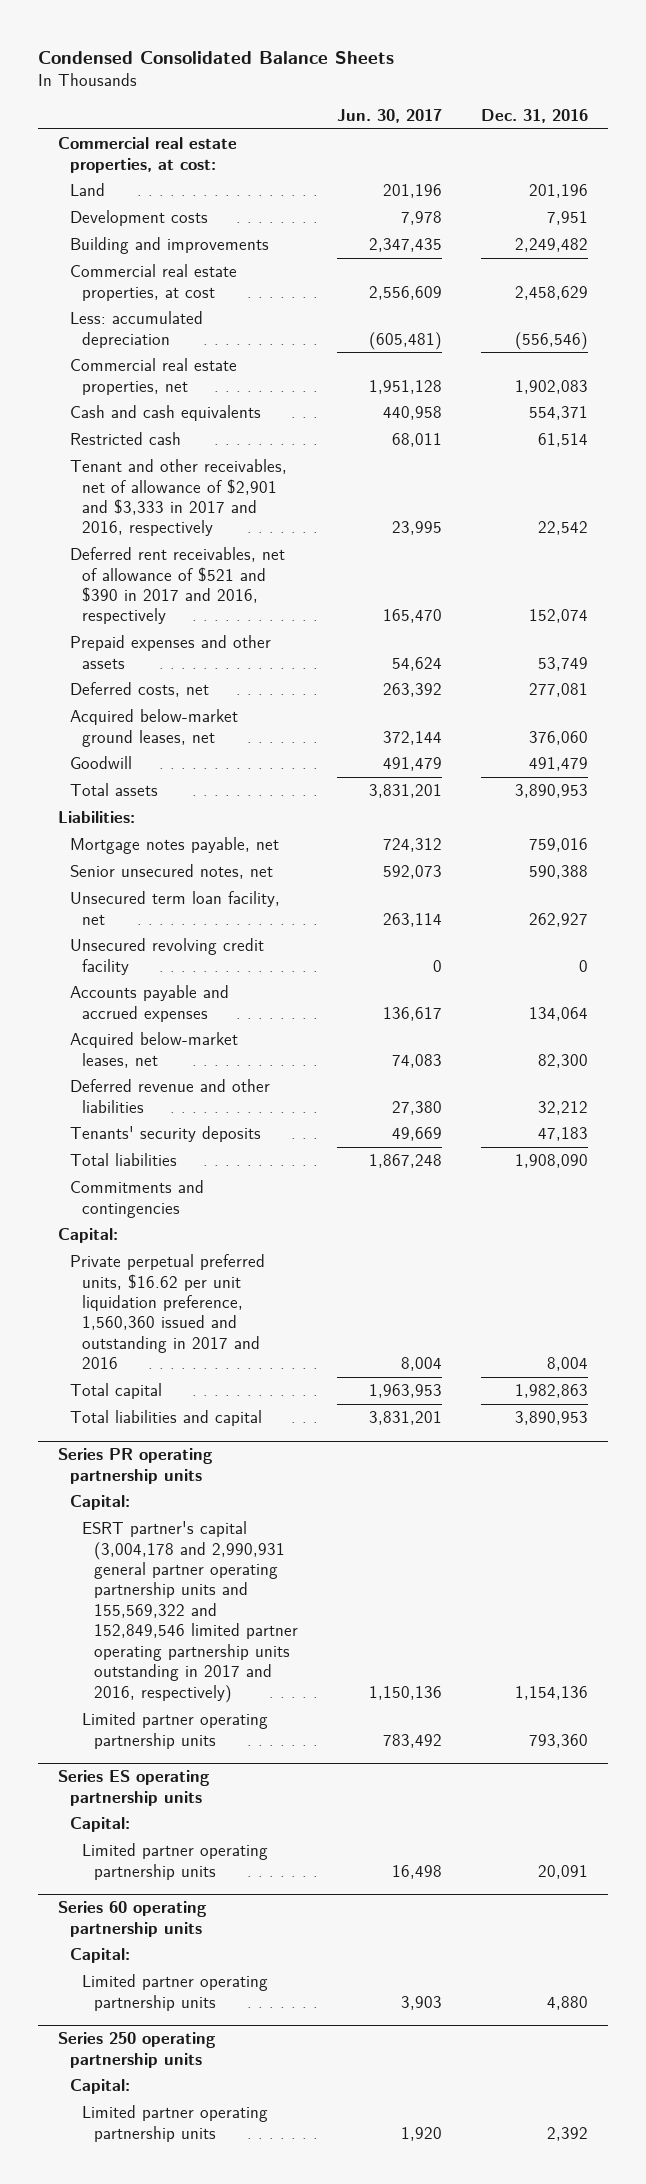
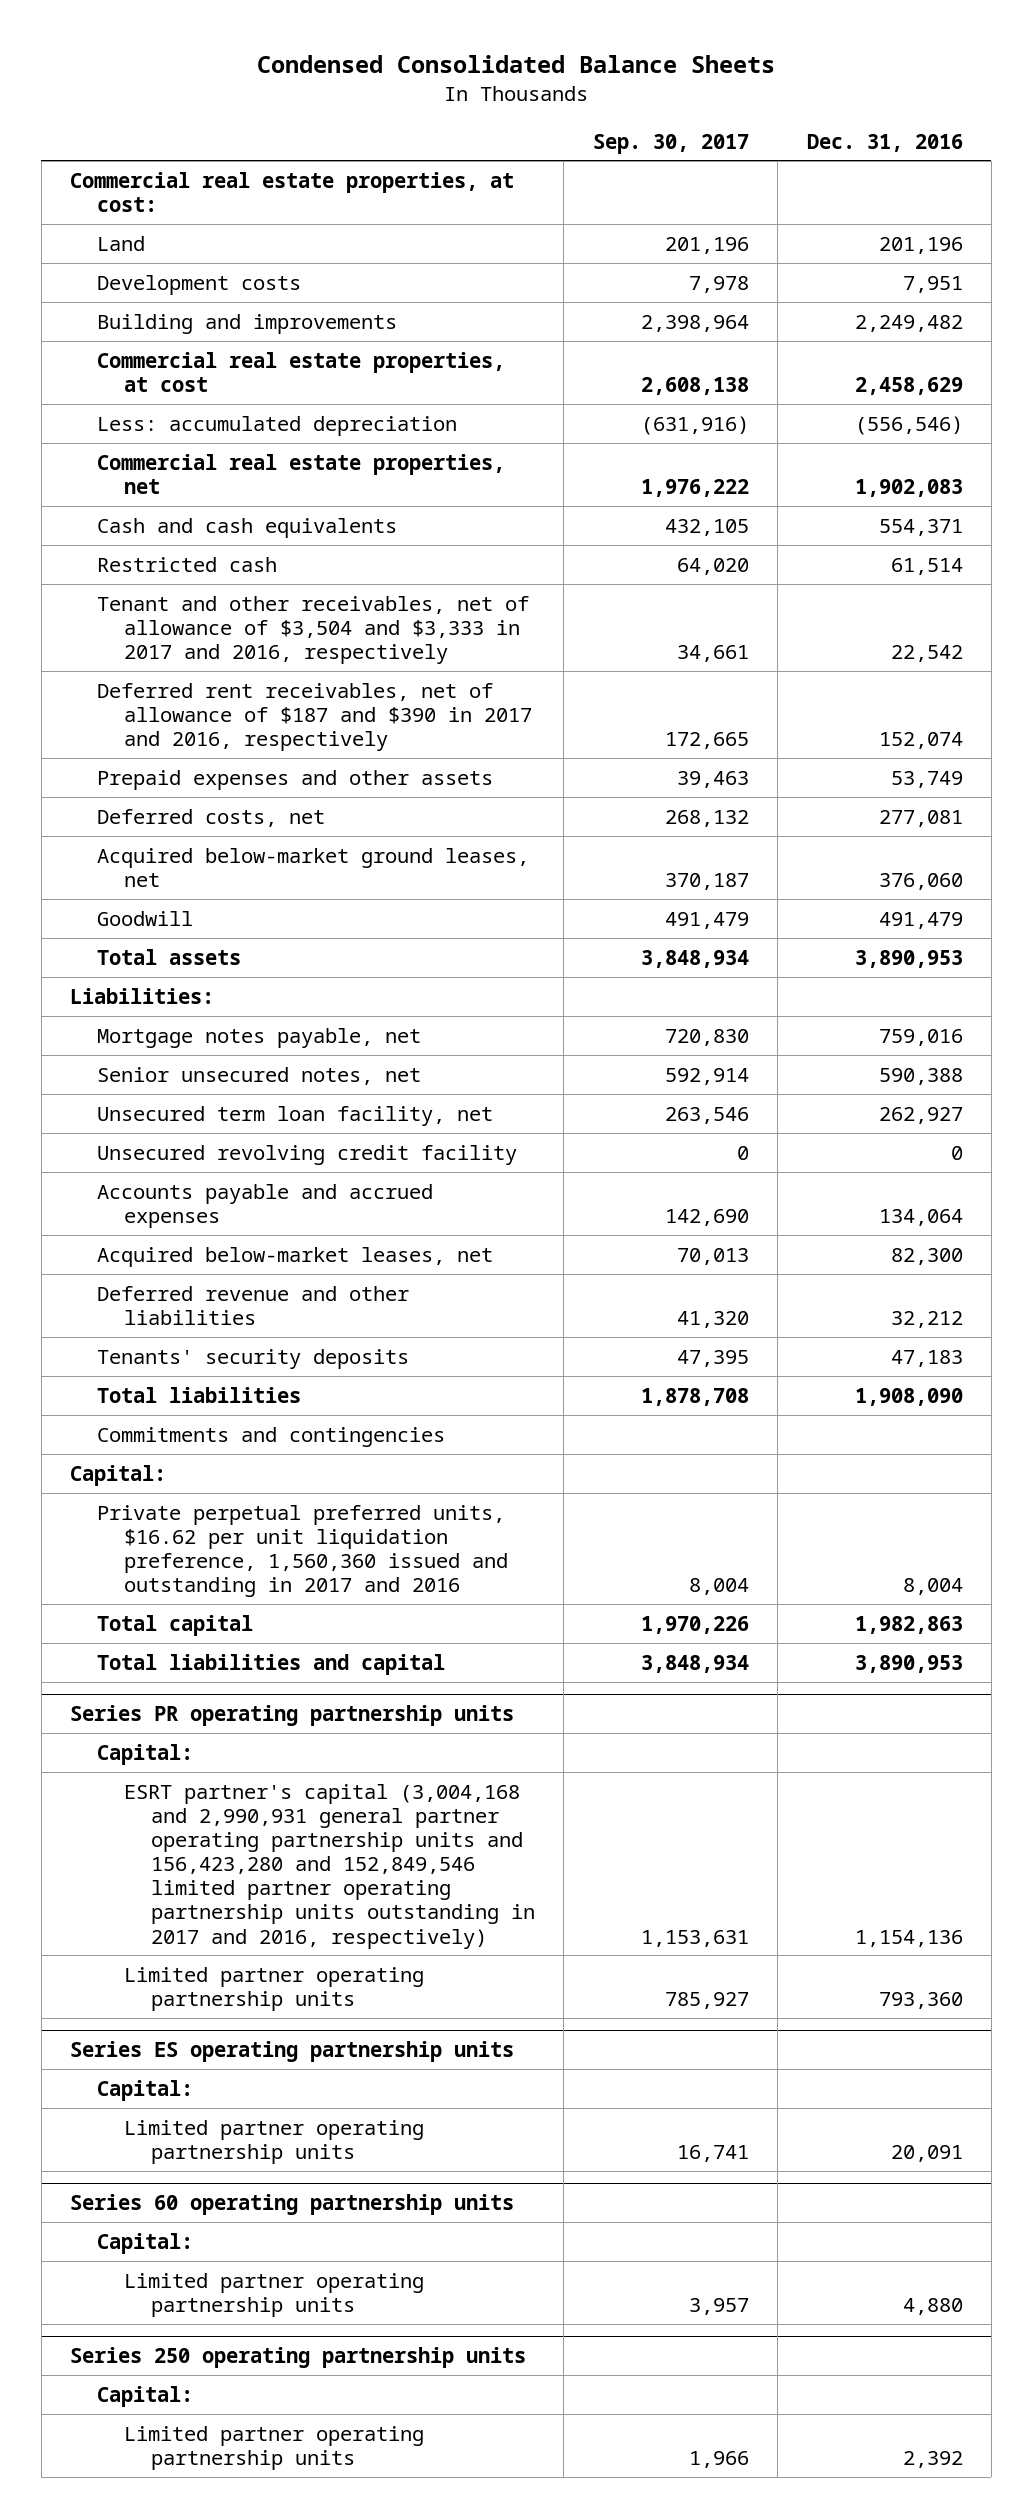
[337,108,443,123] Jun. 30, 2017 -> none
none -> [592,133,749,154] Sep. 30, 2017
[69,459,287,537] Tenant and other receivables, net of allowance of $2,901 and $3,333 in 2017 and 2016, respectively -> [97,595,530,665] Tenant and other receivables, net of allowance of $3,504 and $3,333 in 2017 and 2016, respectively
[69,547,285,625] Deferred rent receivables, net of allowance of $521 and $390 in 2017 and 2016, respectively -> [97,682,532,752] Deferred rent receivables, net of allowance of $187 and $390 in 2017 and 2016, respectively
[82,1521,299,1703] ESRT partner's capital (3,004,178 and 2,990,931 general partner operating partnership units and 155,569,322 and 152,849,546 limited partner operating partnership units outstanding in 2017 and 2016, respectively) -> [123,1783,535,1949] ESRT partner's capital (3,004,168 and 2,990,931 general partner operating partnership units and 156,423,280 and 152,849,546 limited partner operating partnership units outstanding in 2017 and 2016, respectively)

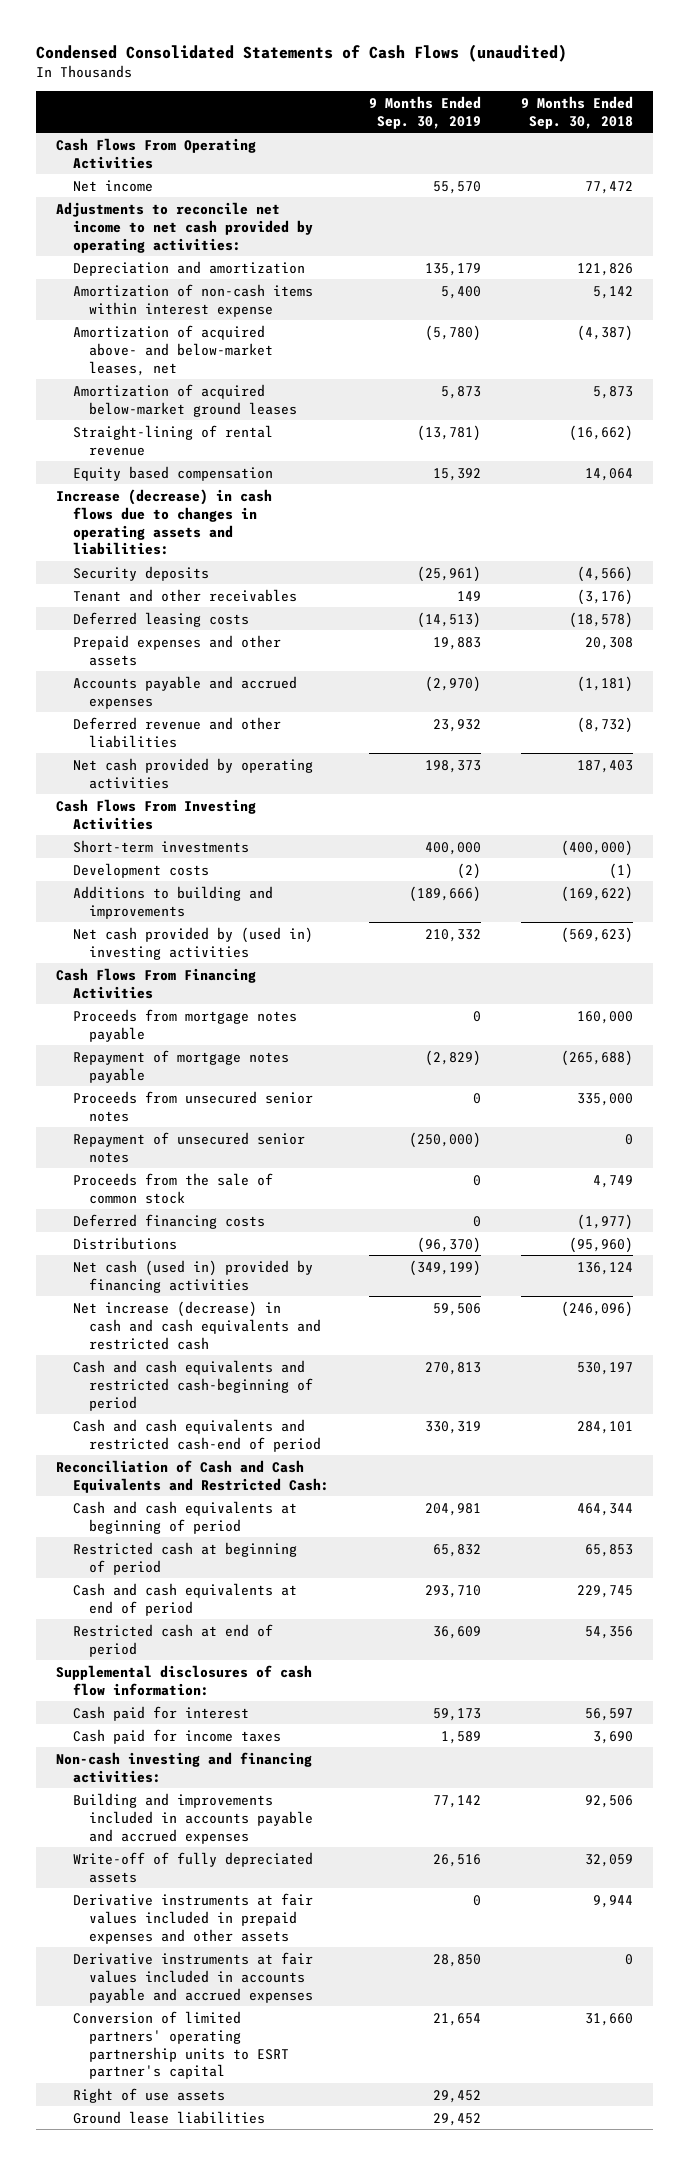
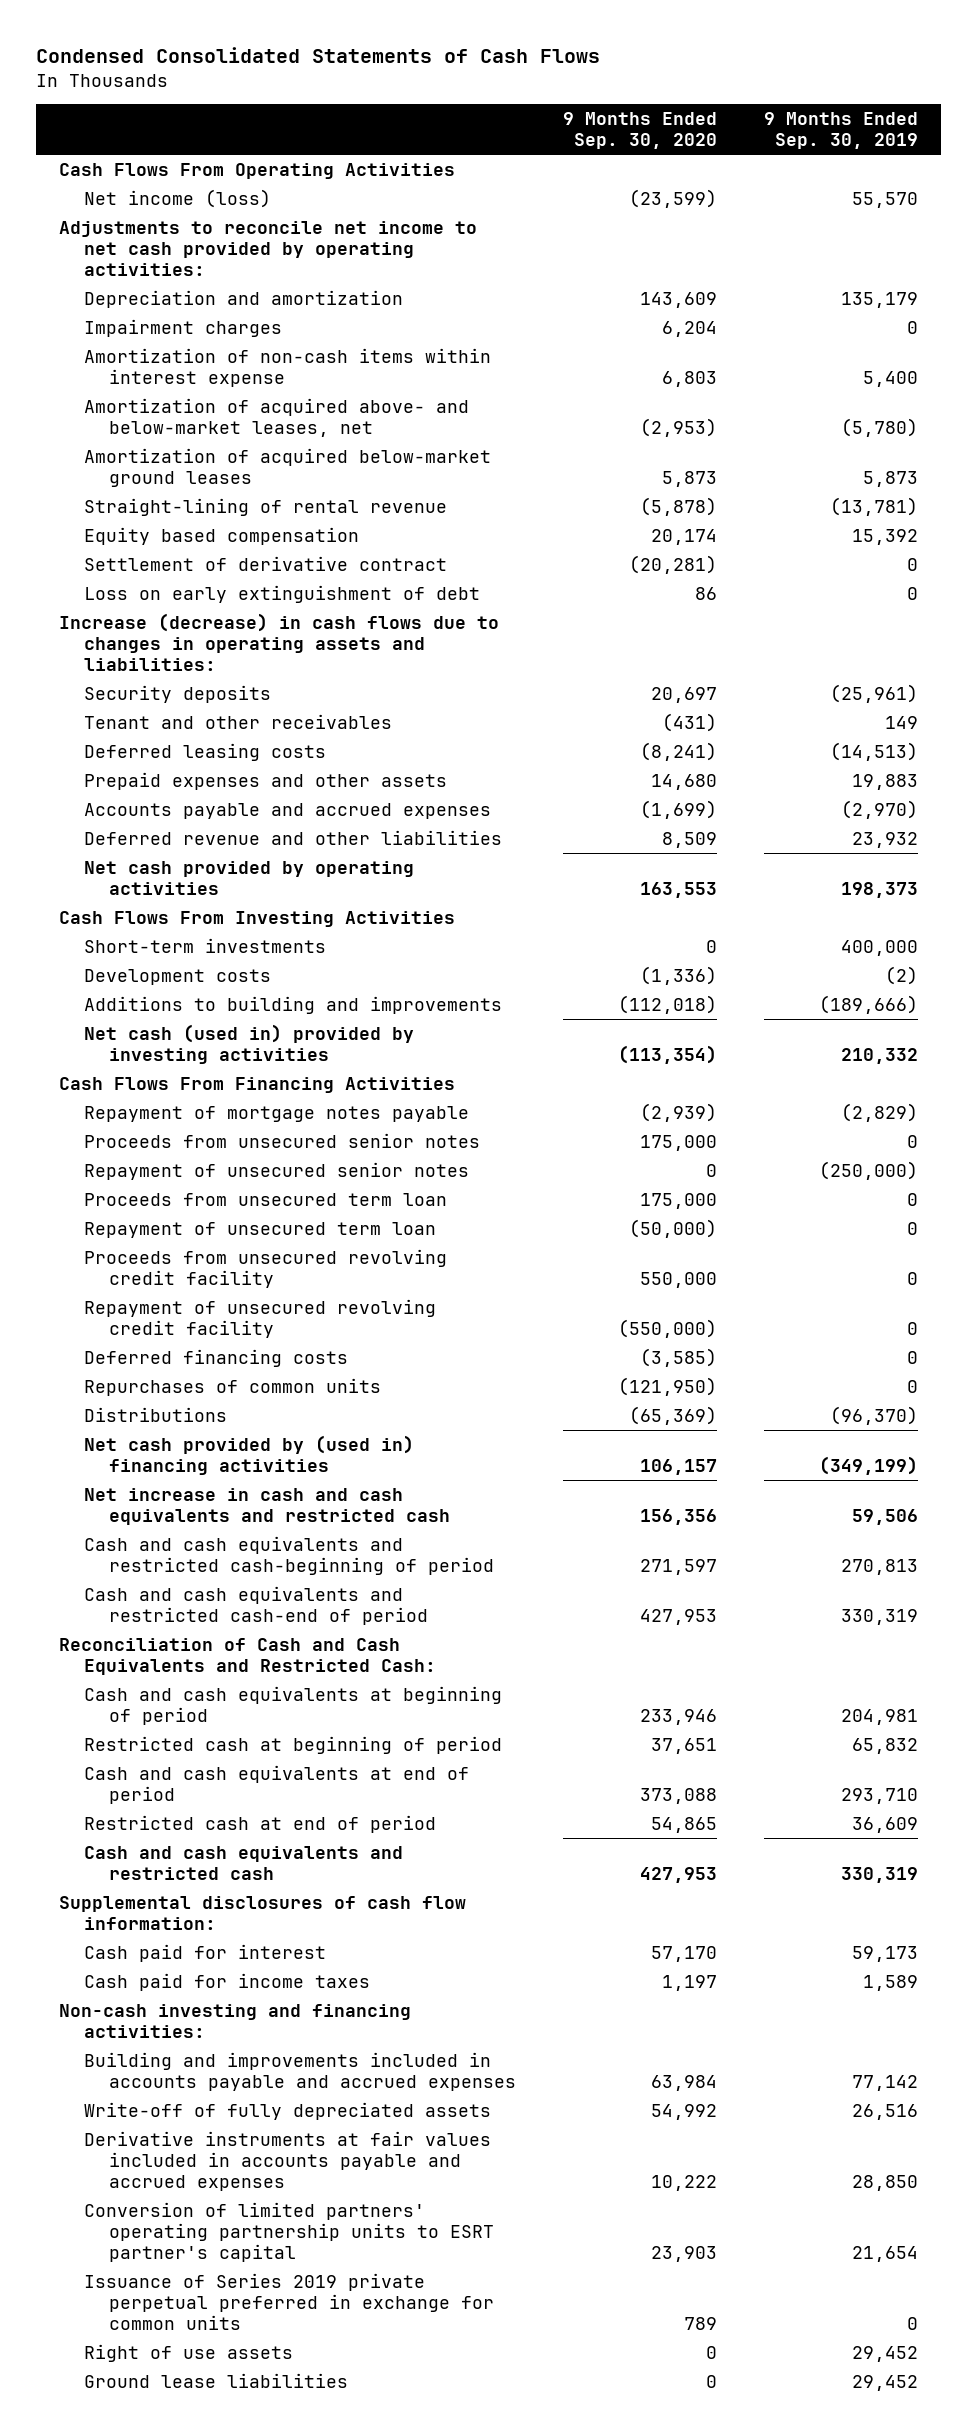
[36,44,568,63] Condensed Consolidated Statements of Cash Flows (unaudited) -> [35,47,600,64] Condensed Consolidated Statements of Cash Flows
[520,95,633,129] 9 Months Ended Sep. 30, 2018 -> none
none -> [562,112,717,150] 9 Months Ended Sep. 30, 2020
[72,179,153,192] Net income -> [83,188,271,208] Net income (loss)
none -> [83,318,282,337] Impairment charges
none -> [83,555,447,571] Settlement of derivative contract
none -> [83,584,480,603] Loss on early extinguishment of debt
[72,926,313,960] Net cash provided by (used in) investing activities -> [83,1023,414,1064] Net cash (used in) provided by investing activities
[72,1008,297,1042] Proceeds from mortgage notes payable -> none
[72,1172,273,1204] Proceeds from the sale of common stock -> none
none -> [83,1192,447,1206] Proceeds from unsecured term loan
none -> [83,1221,436,1238] Repayment of unsecured term loan
none -> [83,1248,447,1288] Proceeds from unsecured revolving credit facility
none -> [83,1298,436,1338] Repayment of unsecured revolving credit facility
none -> [83,1377,381,1396] Repurchases of common units
[72,1259,313,1293] Net cash (used in) provided by financing activities -> [83,1434,414,1475] Net cash provided by (used in) financing activities
[72,1300,322,1350] Net increase (decrease) in cash and cash equivalents and restricted cash -> [83,1487,450,1525] Net increase in cash and cash equivalents and restricted cash
none -> [83,1845,403,1880] Cash and cash equivalents and restricted cash
[72,1892,313,1944] Derivative instruments at fair values included in prepaid expenses and other assets -> none
none -> [83,2272,494,2330] Issuance of Series 2019 private perpetual preferred in exchange for common units

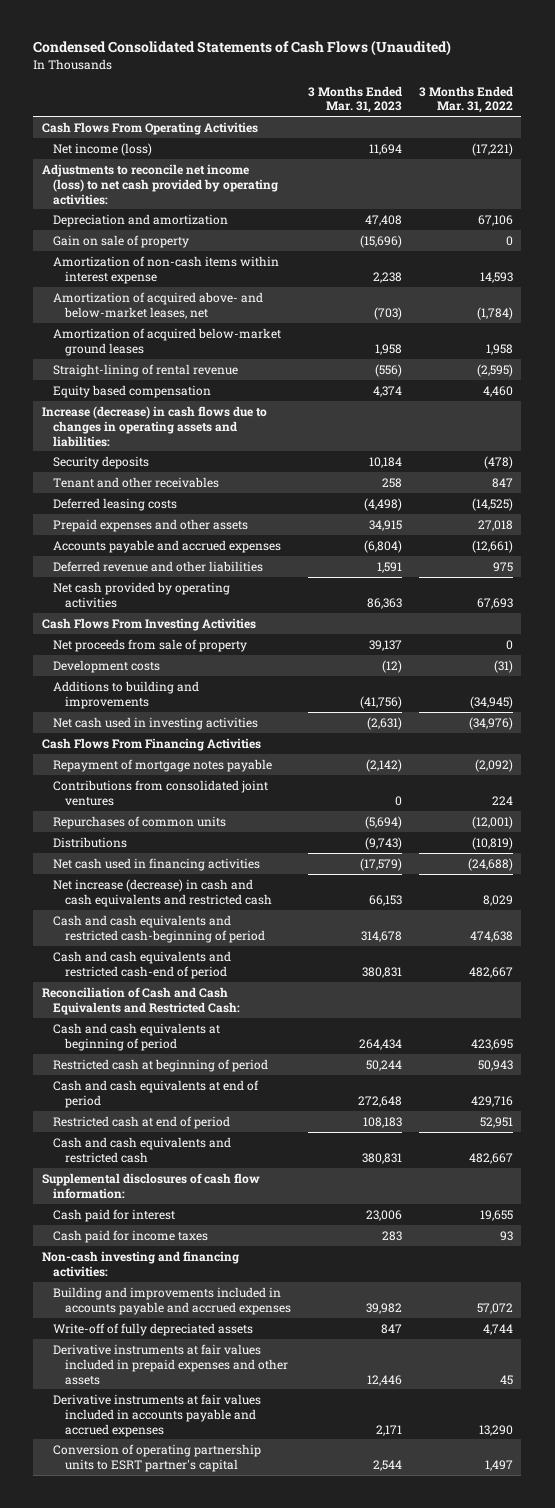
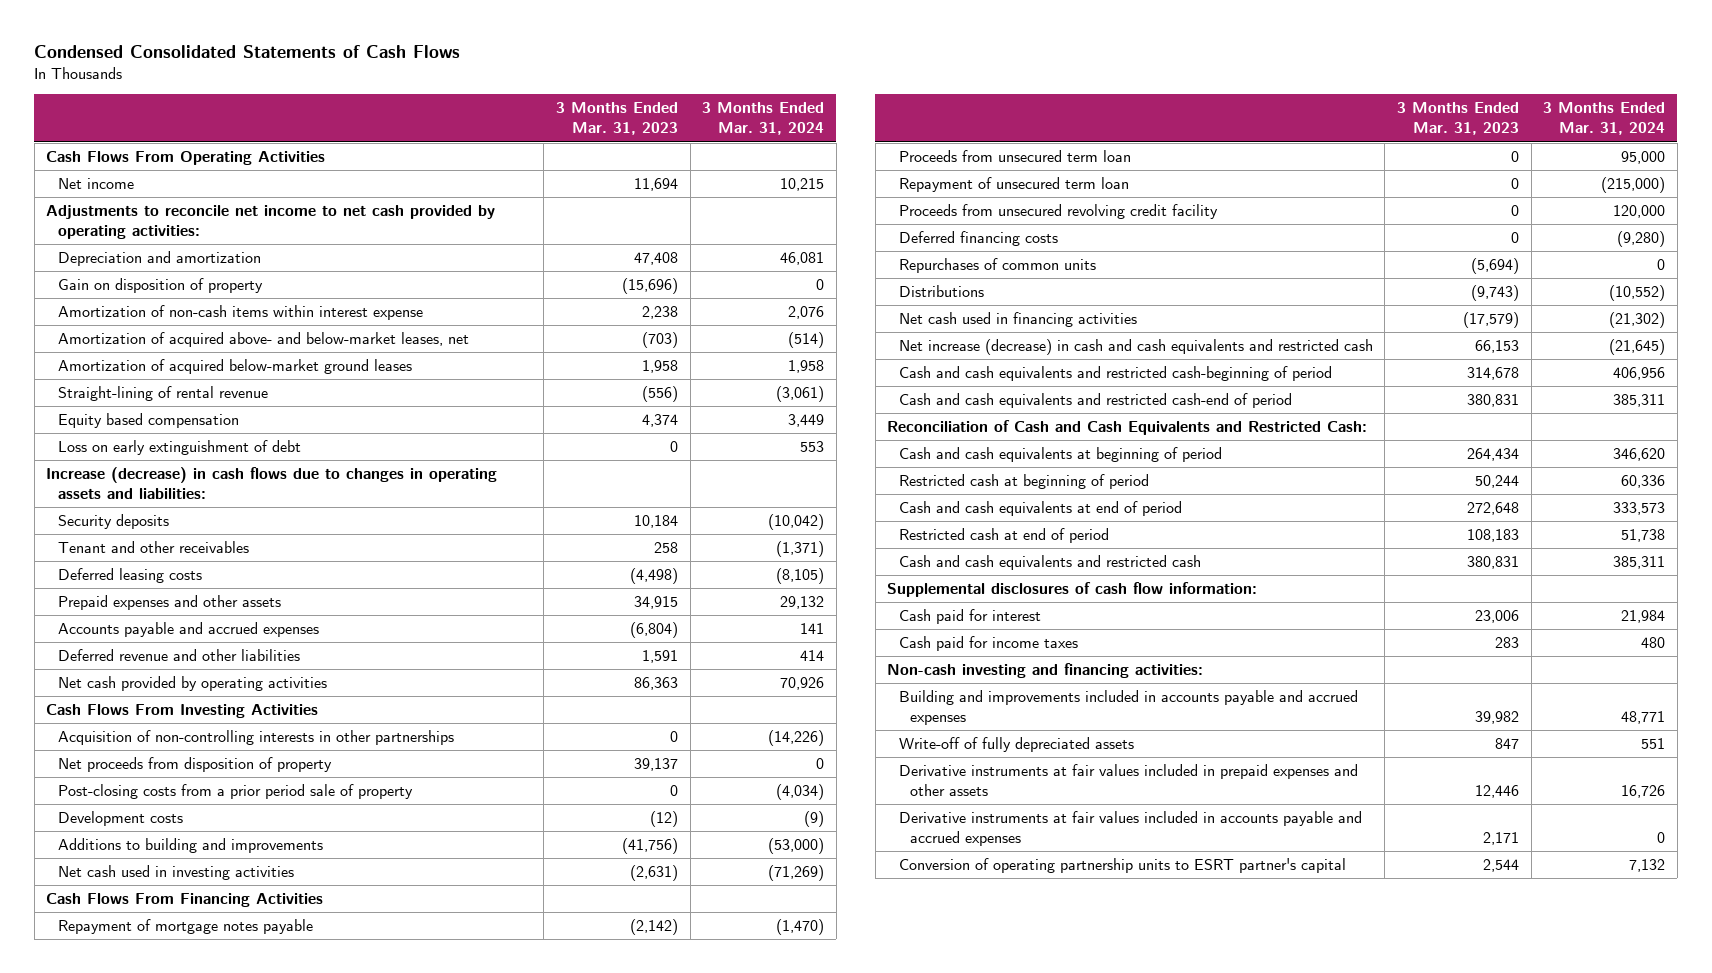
[33,40,452,57] Condensed Consolidated Statements of Cash Flows (Unaudited) -> [34,45,461,59] Condensed Consolidated Statements of Cash Flows
[418,85,513,114] 3 Months Ended Mar. 31, 2022 -> none
none -> [702,102,825,136] 3 Months Ended Mar. 31, 2024
[53,142,153,156] Net income (loss) -> [57,178,134,190] Net income
[41,163,279,205] Adjustments to reconcile net income (loss) to net cash provided by operating activities: -> [46,205,496,239] Adjustments to reconcile net income to net cash provided by operating activities:
[53,234,190,248] Gain on sale of property -> [57,278,263,294] Gain on disposition of property
none -> [57,440,301,456] Loss on early extinguishment of debt
none -> [57,730,454,746] Acquisition of non-controlling interests in other partnerships
[53,638,248,652] Net proceeds from sale of property -> [57,757,332,773] Net proceeds from disposition of property
none -> [57,784,413,800] Post-closing costs from a prior period sale of property
[53,779,269,806] Contributions from consolidated joint ventures -> none
none -> [898,150,1131,163] Proceeds from unsecured term loan
none -> [898,177,1129,193] Repayment of unsecured term loan
none -> [898,204,1218,220] Proceeds from unsecured revolving credit facility
none -> [898,231,1058,247] Deferred financing costs

